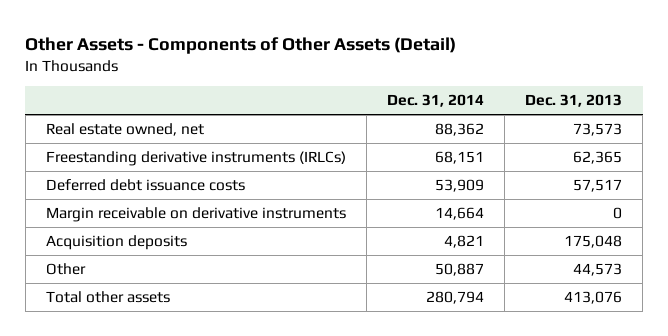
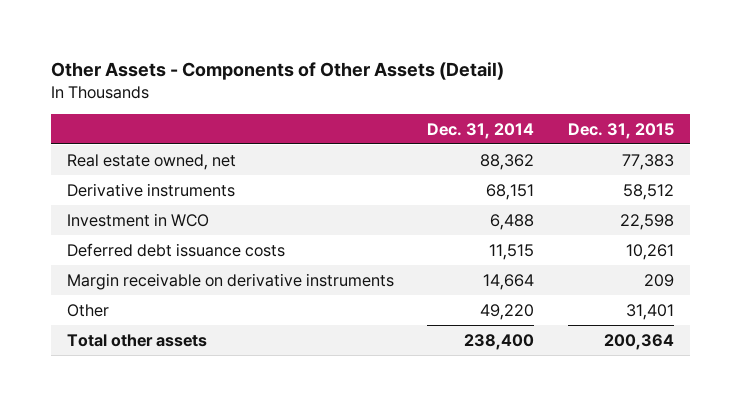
[525,94,623,108] Dec. 31, 2013 -> none
none -> [567,122,674,139] Dec. 31, 2015
[45,151,346,167] Freestanding derivative instruments (IRLCs) -> [67,182,236,197] Derivative instruments
none -> [67,212,210,227] Investment in WCO
[434,179,484,193] 53,909 -> [489,243,535,260] 11,515
[45,235,187,251] Acquisition deposits -> none
[434,263,484,277] 50,887 -> [480,303,535,320] 49,220
[425,291,484,305] 280,794 -> [464,333,535,350] 238,400

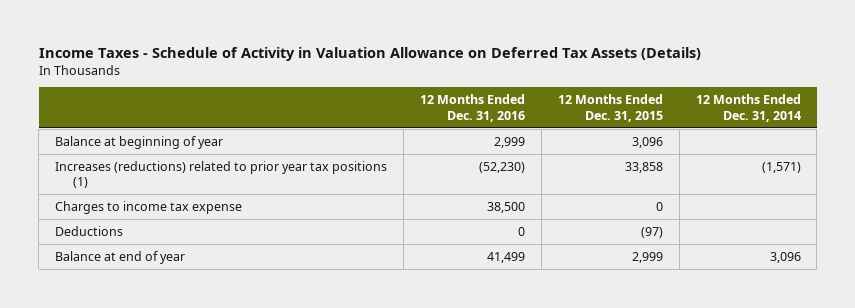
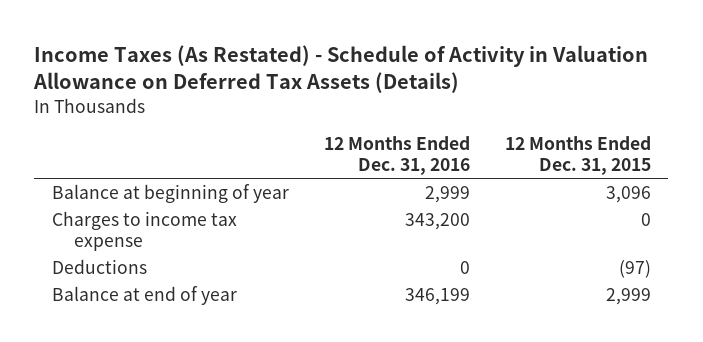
[38,46,701,61] Income Taxes - Schedule of Activity in Valuation Allowance on Deferred Tax Assets (Details) -> [33,44,649,93] Income Taxes (As Restated) - Schedule of Activity in Valuation Allowance on Deferred Tax Assets (Details)
[695,94,801,122] 12 Months Ended Dec. 31, 2014 -> none
[54,160,387,189] Increases (reductions) related to prior year tax positions (1) -> none
[486,201,525,213] 38,500 -> [404,212,470,230] 343,200
[486,251,525,263] 41,499 -> [404,287,470,305] 346,199

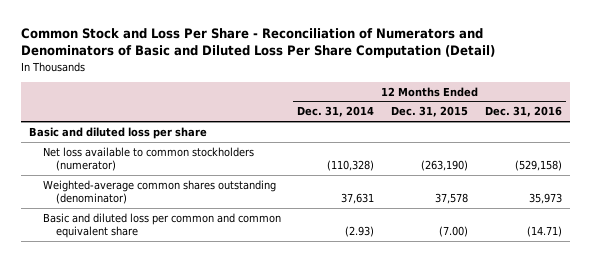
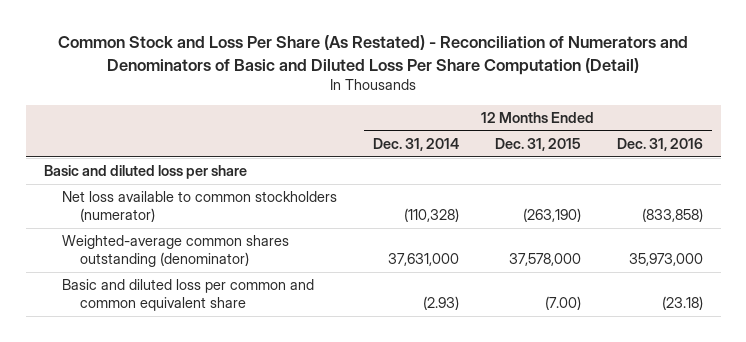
[20,28,495,59] Common Stock and Loss Per Share - Reconciliation of Numerators and Denominators of Basic and Diluted Loss Per Share Computation (Detail) -> [58,35,689,75] Common Stock and Loss Per Share (As Restated) - Reconciliation of Numerators and Denominators of Basic and Diluted Loss Per Share Computation (Detail)
[514,160,562,172] (529,158) -> [641,208,703,223] (833,858)
[341,193,375,205] 37,631 -> [387,253,459,267] 37,631,000
[435,193,469,205] 37,578 -> [508,253,581,267] 37,578,000
[528,193,562,205] 35,973 -> [628,253,703,267] 35,973,000
[526,226,562,238] (14.71) -> [661,296,703,311] (23.18)

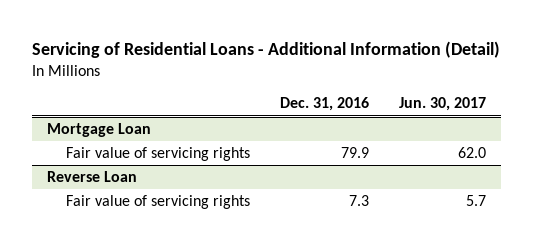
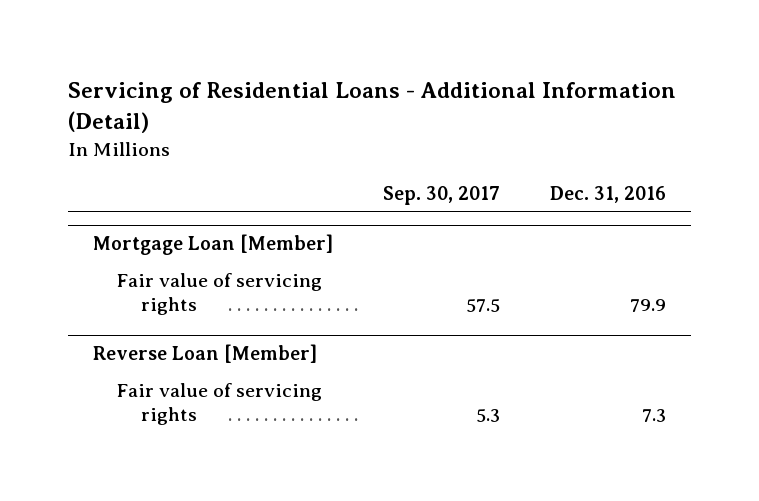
[398,97,486,112] Jun. 30, 2017 -> none
none -> [383,186,501,206] Sep. 30, 2017
[46,123,151,138] Mortgage Loan -> [92,234,333,256] Mortgage Loan [Member]
[46,171,137,183] Reverse Loan -> [92,344,317,364] Reverse Loan [Member]

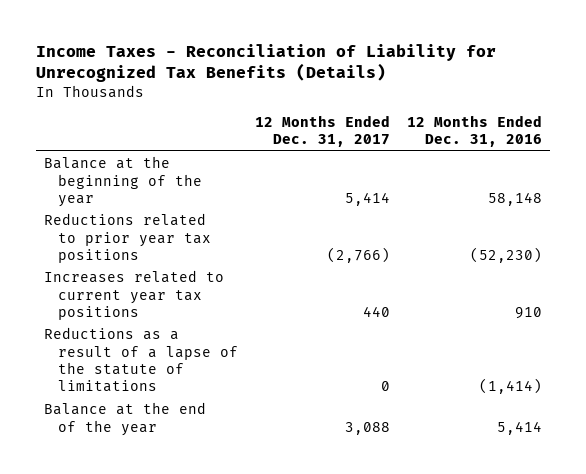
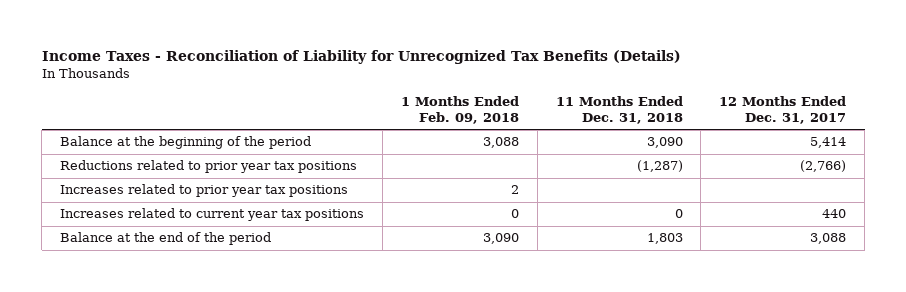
[406,114,542,148] 12 Months Ended Dec. 31, 2016 -> none
none -> [400,96,519,125] 1 Months Ended Feb. 09, 2018
none -> [555,96,683,125] 11 Months Ended Dec. 31, 2018
[44,156,202,207] Balance at the beginning of the year -> [60,136,312,150] Balance at the beginning of the period
none -> [60,184,349,198] Increases related to prior year tax positions
[44,327,238,393] Reductions as a result of a lapse of the statute of limitations -> none
[44,402,207,436] Balance at the end of the year -> [60,232,272,246] Balance at the end of the period

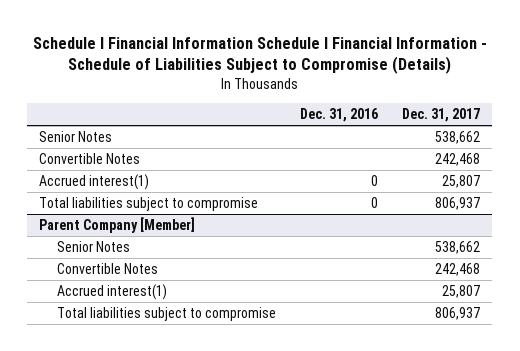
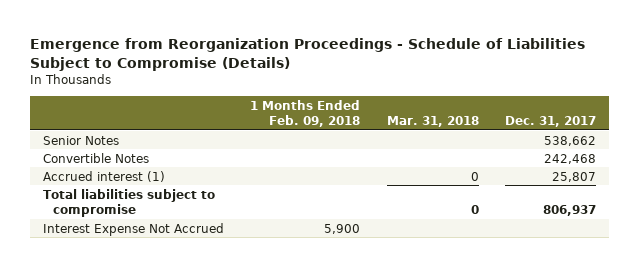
[32,36,487,75] Schedule I Financial Information Schedule I Financial Information - Schedule of Liabilities Subject to Compromise (Details) -> [30,37,586,71] Emergence from Reorganization Proceedings - Schedule of Liabilities Subject to Compromise (Details)
[300,107,379,122] Dec. 31, 2016 -> none
none -> [250,99,361,127] 1 Months Ended Feb. 09, 2018
none -> [386,115,479,127] Mar. 31, 2018
[39,197,259,212] Total liabilities subject to compromise -> none
[39,217,196,234] Parent Company [Member] -> none
[57,241,131,253] Senior Notes -> none
[57,263,159,275] Convertible Notes -> none
[57,284,168,301] Accrued interest(1) -> none
[39,174,150,191] Accrued interest(1) -> [43,170,166,182] Accrued interest (1)
none -> [43,222,225,236] Interest Expense Not Accrued

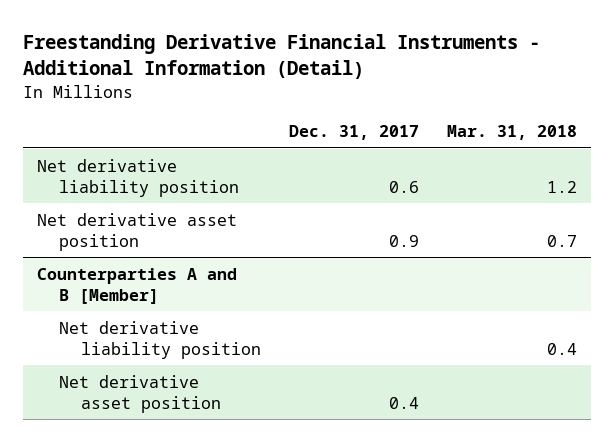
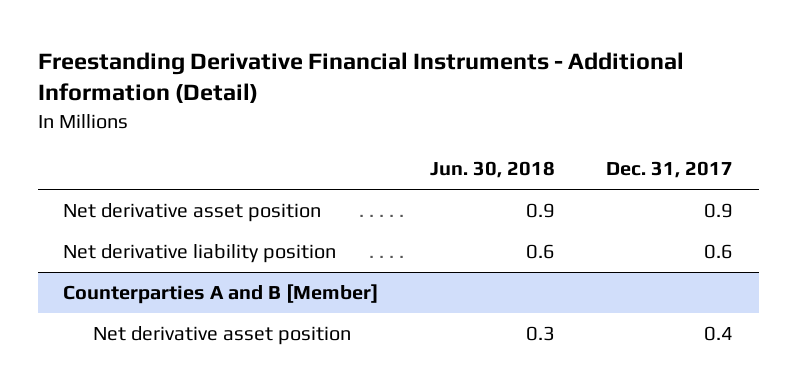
[446,125,577,141] Mar. 31, 2018 -> none
none -> [429,161,555,179] Jun. 30, 2018
[37,158,240,197] Net derivative liability position -> [63,244,337,264] Net derivative liability position
[59,320,261,359] Net derivative liability position -> none

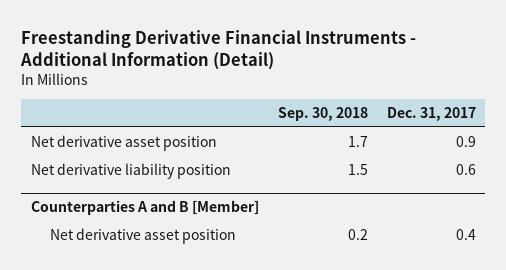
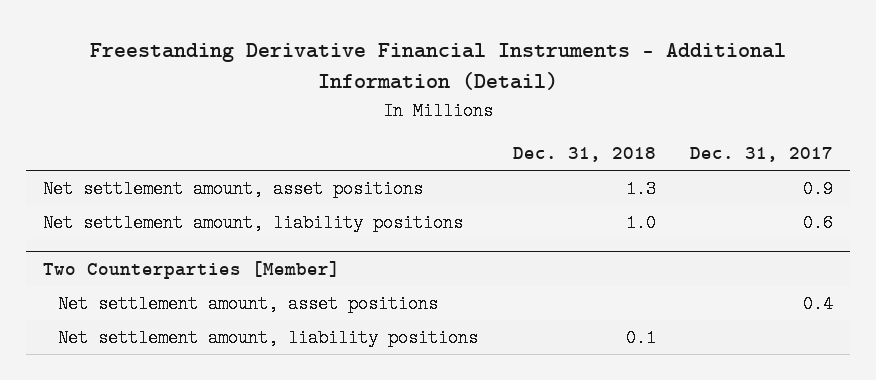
[277,107,368,122] Sep. 30, 2018 -> none
none -> [512,147,656,163] Dec. 31, 2018
[30,134,217,151] Net derivative asset position -> [42,180,423,199] Net settlement amount, asset positions
[30,162,231,179] Net derivative liability position -> [42,214,463,233] Net settlement amount, liability positions
[30,200,259,216] Counterparties A and B [Member] -> [42,260,340,279] Two Counterparties [Member]
[49,227,236,244] Net derivative asset position -> [58,295,439,314] Net settlement amount, asset positions
none -> [58,329,479,348] Net settlement amount, liability positions

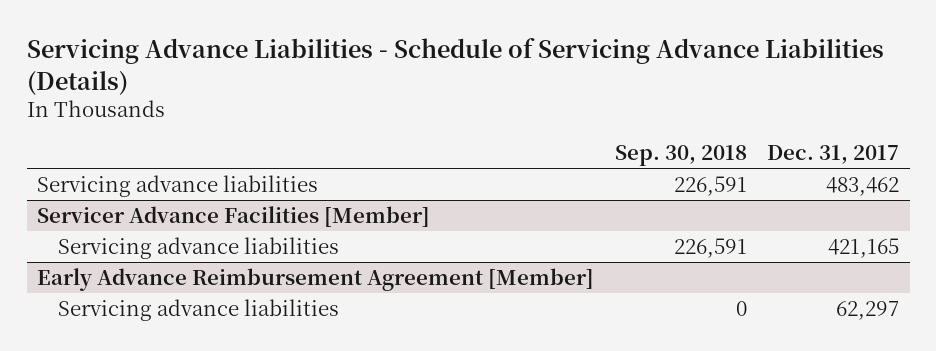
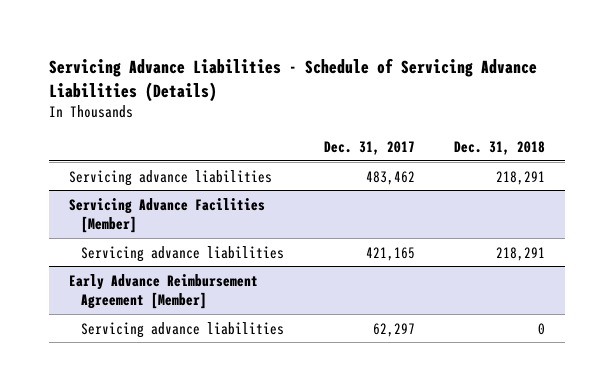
[614,145,747,167] Sep. 30, 2018 -> none
none -> [454,141,546,156] Dec. 31, 2018
[36,206,430,228] Servicer Advance Facilities [Member] -> [69,197,266,234] Servicing Advance Facilities [Member]

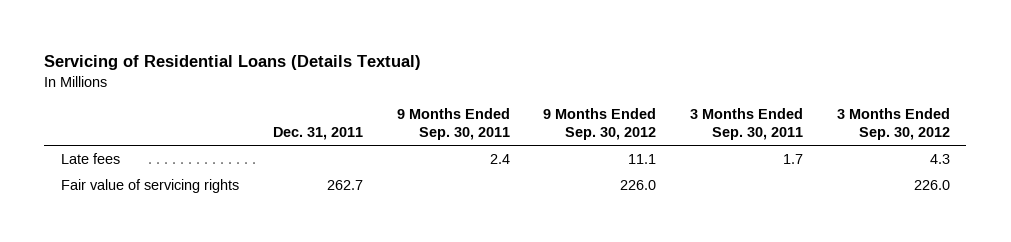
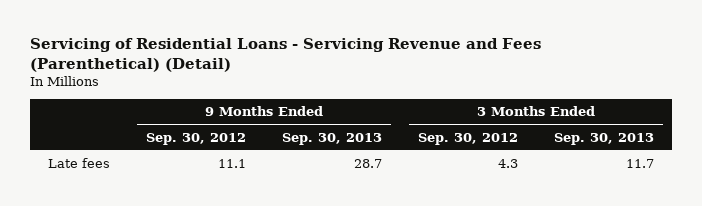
[44,54,422,70] Servicing of Residential Loans (Details Textual) -> [29,38,541,73] Servicing of Residential Loans - Servicing Revenue and Fees (Parenthetical) (Detail)
[272,127,363,141] Dec. 31, 2011 -> none
[396,107,510,141] 9 Months Ended Sep. 30, 2011 -> none
[689,107,803,141] 3 Months Ended Sep. 30, 2011 -> none
none -> [281,132,382,145] Sep. 30, 2013
none -> [553,132,654,145] Sep. 30, 2013
[61,178,240,193] Fair value of servicing rights -> none

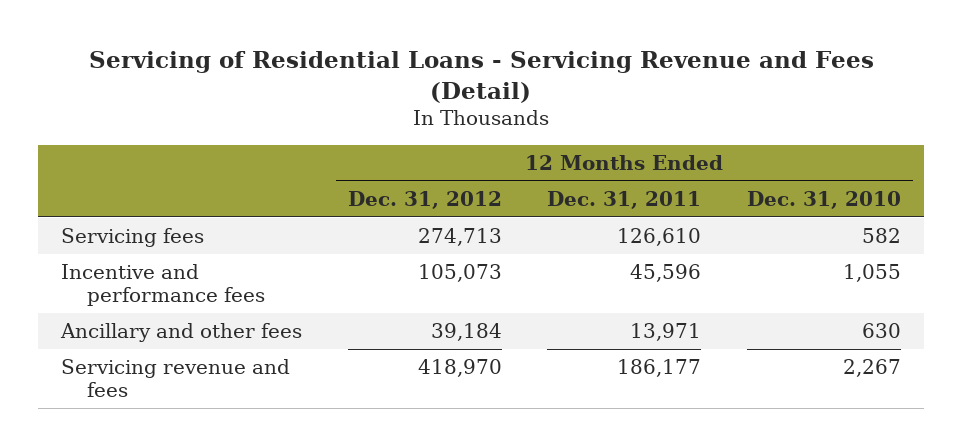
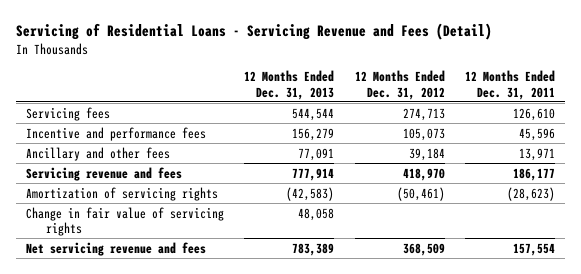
[747,190,902,209] Dec. 31, 2010 -> none
none -> [244,70,335,100] 12 Months Ended Dec. 31, 2013
none -> [25,186,218,201] Amortization of servicing rights
none -> [25,206,224,236] Change in fair value of servicing rights
none -> [25,241,206,256] Net servicing revenue and fees

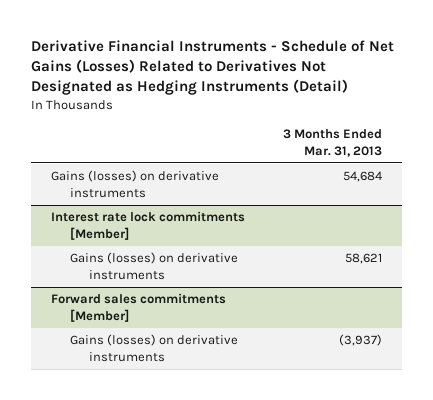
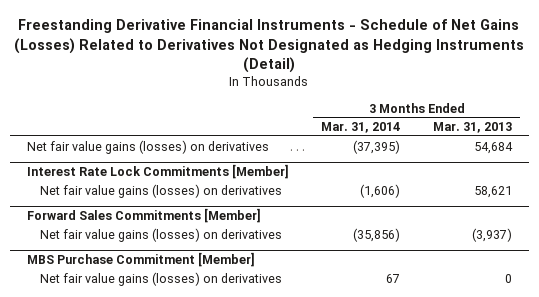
[31,40,395,96] Derivative Financial Instruments - Schedule of Net Gains (Losses) Related to Derivatives Not Designated as Hedging Instruments (Detail) -> [14,18,525,74] Freestanding Derivative Financial Instruments - Schedule of Net Gains (Losses) Related to Derivatives Not Designated as Hedging Instruments (Detail)
none -> [321,122,401,134] Mar. 31, 2014
[50,170,219,198] Gains (losses) on derivative instruments -> [26,139,269,154] Net fair value gains (losses) on derivatives
[50,211,245,240] Interest rate lock commitments [Member] -> [26,164,289,180] Interest Rate Lock Commitments [Member]
[69,252,238,280] Gains (losses) on derivative instruments -> [39,183,282,198] Net fair value gains (losses) on derivatives
[50,293,226,322] Forward sales commitments [Member] -> [26,208,261,224] Forward Sales Commitments [Member]
[69,334,238,362] Gains (losses) on derivative instruments -> [39,227,282,242] Net fair value gains (losses) on derivatives
none -> [26,252,255,268] MBS Purchase Commitment [Member]
none -> [39,271,282,286] Net fair value gains (losses) on derivatives

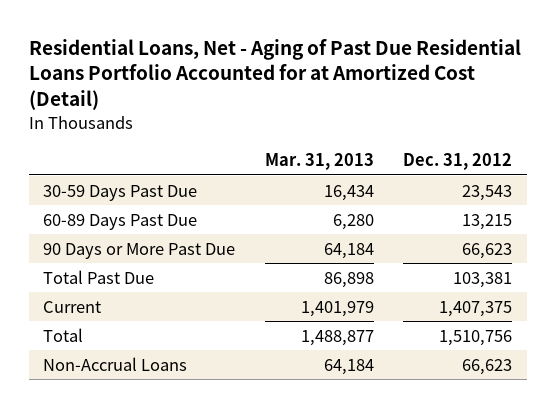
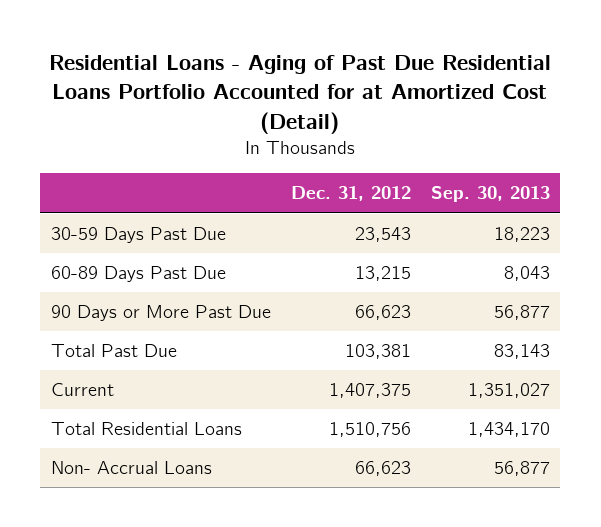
[28,38,521,111] Residential Loans, Net - Aging of Past Due Residential Loans Portfolio Accounted for at Amortized Cost (Detail) -> [49,54,552,134] Residential Loans - Aging of Past Due Residential Loans Portfolio Accounted for at Amortized Cost (Detail)
[264,153,374,171] Mar. 31, 2013 -> none
none -> [431,186,551,203] Sep. 30, 2013
[43,327,84,342] Total -> [50,422,242,436] Total Residential Loans
[43,356,188,371] Non-Accrual Loans -> [50,461,212,475] Non- Accrual Loans

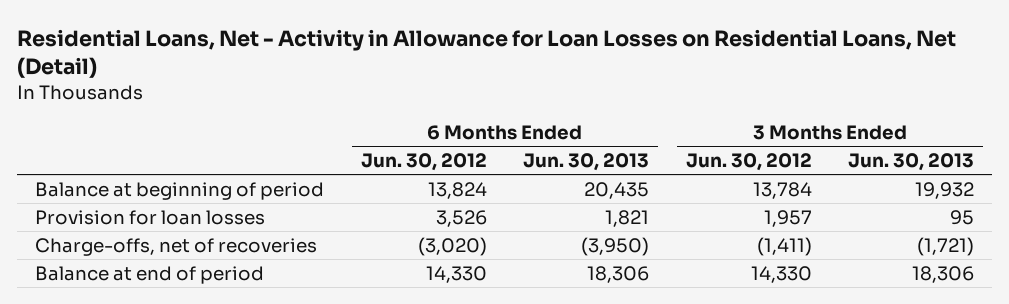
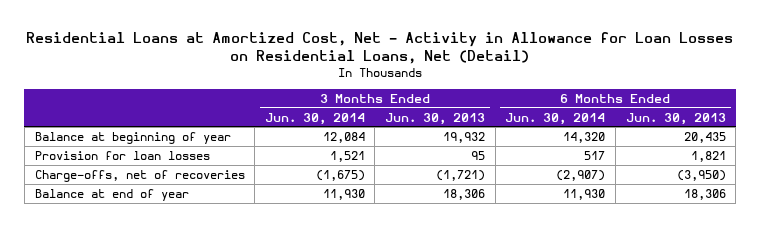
[17,28,957,79] Residential Loans, Net - Activity in Allowance for Loan Losses on Residential Loans, Net (Detail) -> [26,31,734,65] Residential Loans at Amortized Cost, Net - Activity in Allowance for Loan Losses on Residential Loans, Net (Detail)
[360,153,487,172] Jun. 30, 2012 -> none
[685,153,812,172] Jun. 30, 2012 -> none
none -> [264,112,365,125] Jun. 30, 2014
none -> [505,112,606,125] Jun. 30, 2014
[35,181,325,200] Balance at beginning of period -> [34,131,231,144] Balance at beginning of year
[35,265,265,284] Balance at end of period -> [34,188,189,201] Balance at end of year

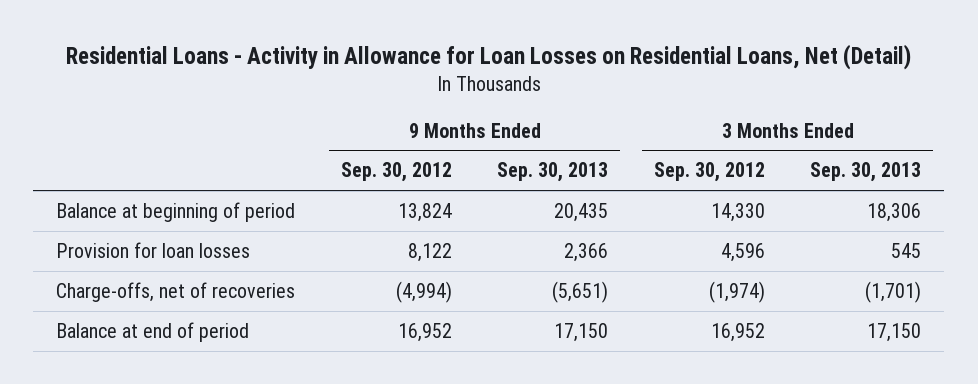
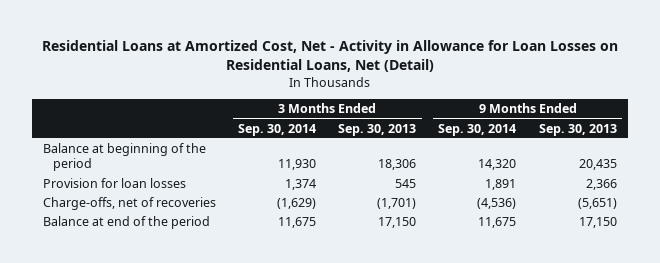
[65,44,911,71] Residential Loans - Activity in Allowance for Loan Losses on Residential Loans, Net (Detail) -> [41,40,618,73] Residential Loans at Amortized Cost, Net - Activity in Allowance for Loan Losses on Residential Loans, Net (Detail)
[340,162,452,183] Sep. 30, 2012 -> none
[653,162,765,183] Sep. 30, 2012 -> none
none -> [238,123,317,136] Sep. 30, 2014
none -> [438,123,517,136] Sep. 30, 2014
[56,201,296,222] Balance at beginning of period -> [43,143,207,172] Balance at beginning of the period
[56,321,250,342] Balance at end of period -> [43,216,211,230] Balance at end of the period

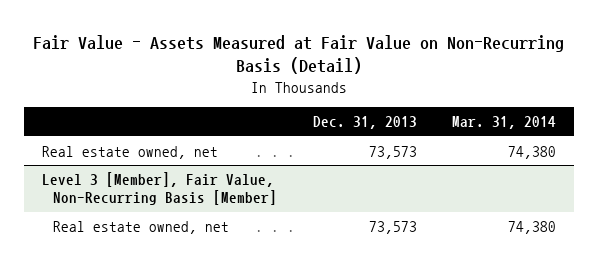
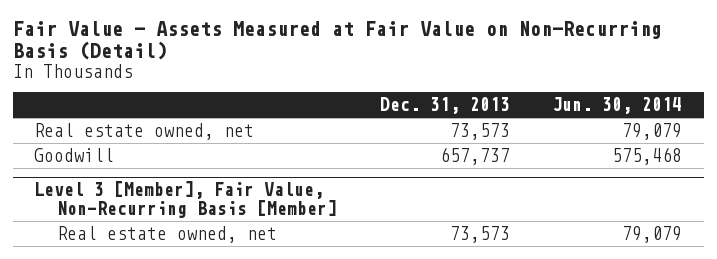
[452,116,557,130] Mar. 31, 2014 -> none
none -> [552,97,683,115] Jun. 30, 2014
none -> [34,148,115,163] Goodwill

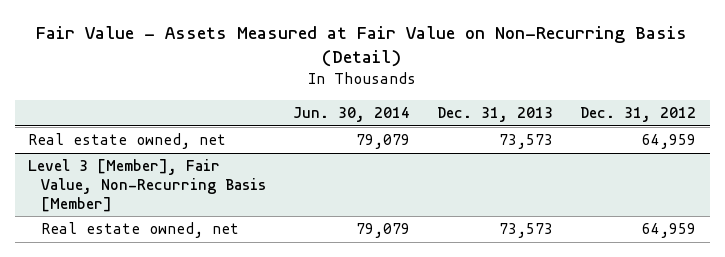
none -> [580,107,697,123] Dec. 31, 2012
[34,148,115,163] Goodwill -> none

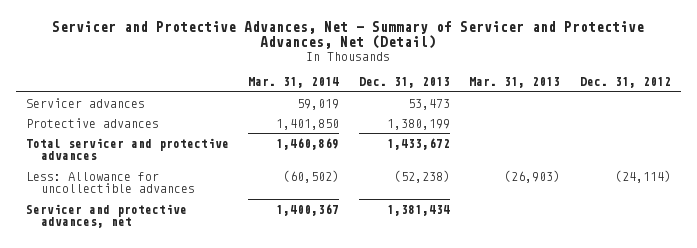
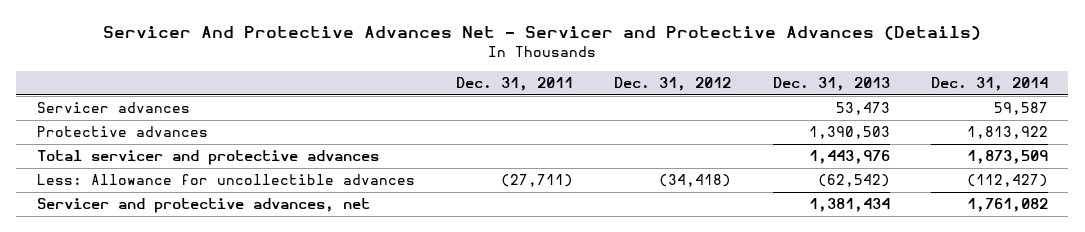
[52,20,645,50] Servicer and Protective Advances, Net - Summary of Servicer and Protective Advances, Net (Detail) -> [103,26,982,41] Servicer And Protective Advances Net - Servicer and Protective Advances (Details)
[248,77,340,89] Mar. 31, 2014 -> none
[469,77,561,89] Mar. 31, 2013 -> none
none -> [456,77,574,92] Dec. 31, 2011
none -> [930,77,1048,92] Dec. 31, 2014
[386,118,450,130] 1,380,199 -> [808,126,890,140] 1,390,503
[386,137,450,150] 1,433,672 -> [808,150,890,165] 1,443,976
[393,169,450,183] (52,238) -> [817,174,890,188] (62,542)
[615,169,672,183] (24,114) -> [659,174,732,188] (34,418)

